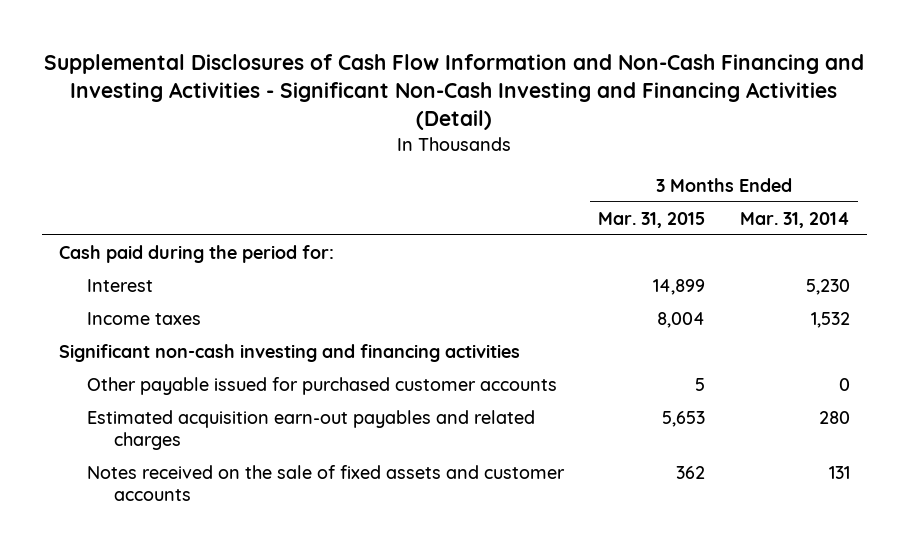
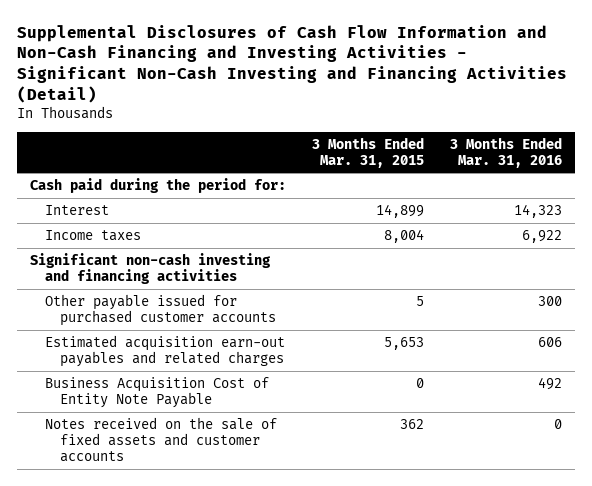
[739,211,850,228] Mar. 31, 2014 -> none
none -> [450,136,563,168] 3 Months Ended Mar. 31, 2016
none -> [44,377,269,409] Business Acquisition Cost of Entity Note Payable

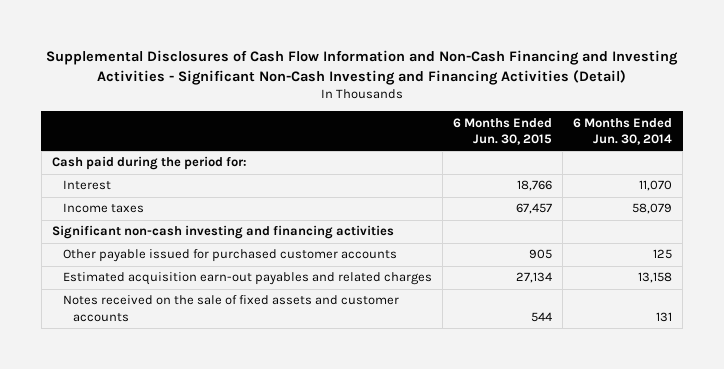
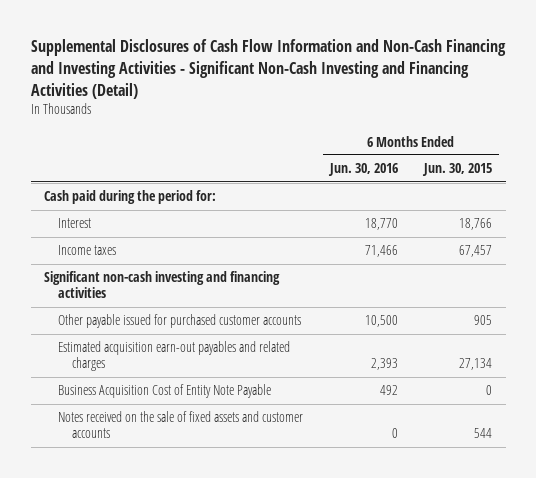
[573,117,673,145] 6 Months Ended Jun. 30, 2014 -> none
none -> [327,163,398,177] Jun. 30, 2016
none -> [57,384,271,399] Business Acquisition Cost of Entity Note Payable

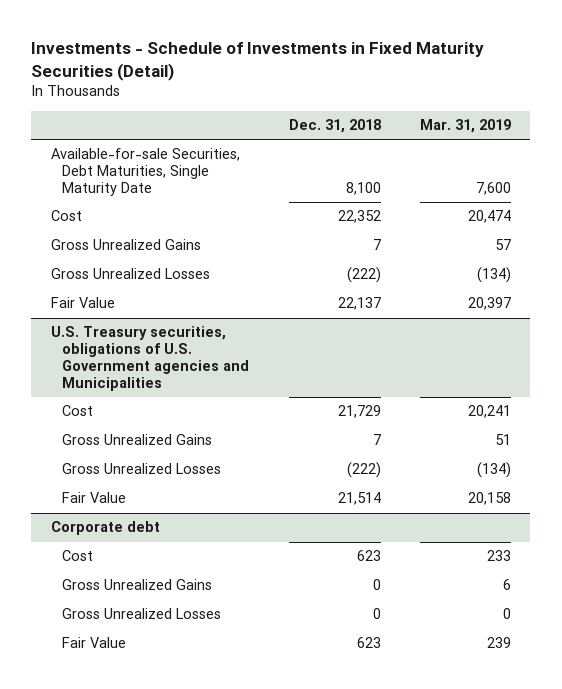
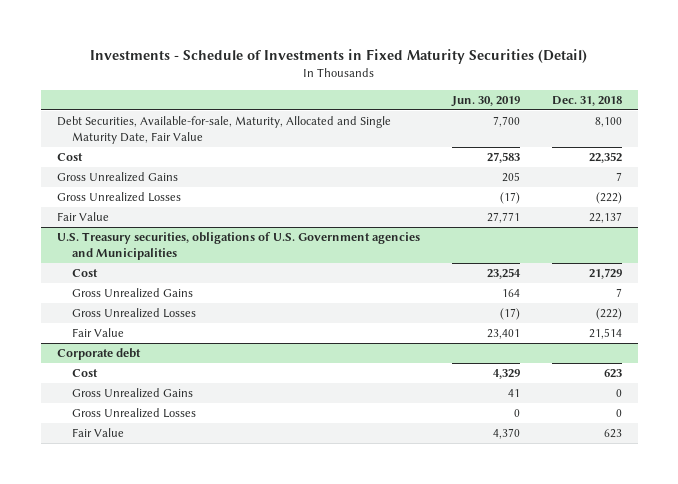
[419,119,511,134] Mar. 31, 2019 -> none
none -> [450,95,520,107] Jun. 30, 2019
[50,148,240,197] Available-for-sale Securities, Debt Maturities, Single Maturity Date -> [56,116,391,145] Debt Securities, Available-for-sale, Maturity, Allocated and Single Maturity Date, Fair Value

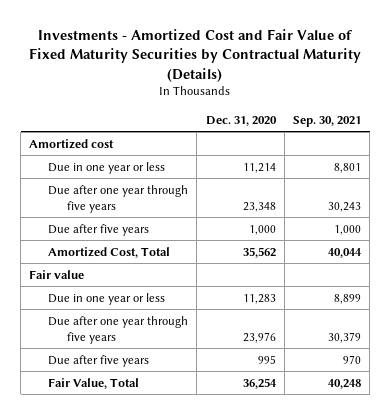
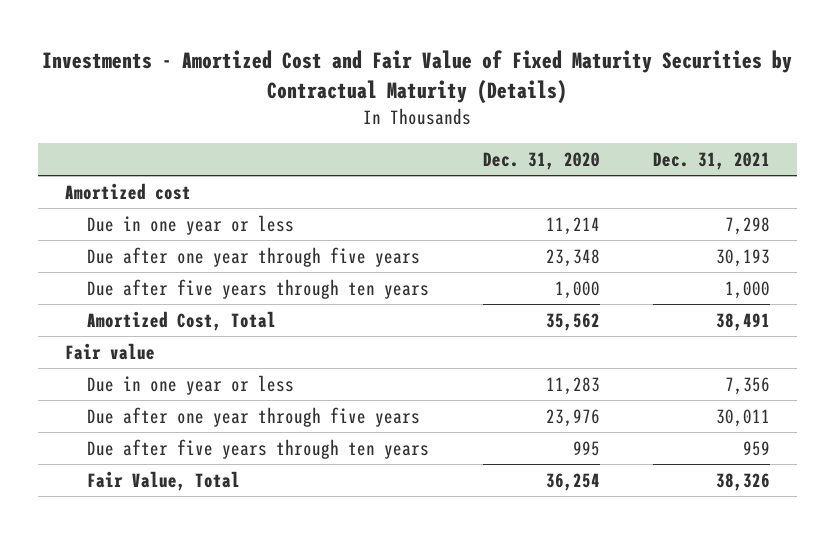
[293,115,362,127] Sep. 30, 2021 -> none
none -> [653,151,771,170] Dec. 31, 2021
[48,223,150,236] Due after five years -> [87,278,430,299] Due after five years through ten years
[48,354,150,367] Due after five years -> [87,438,430,459] Due after five years through ten years

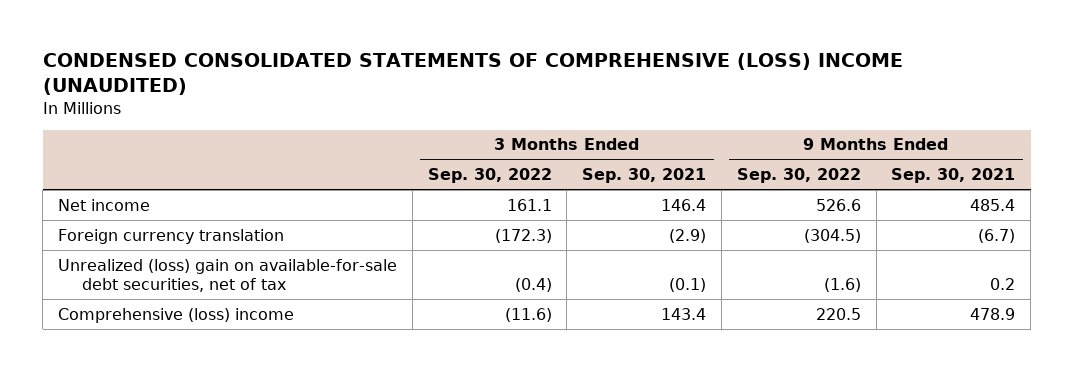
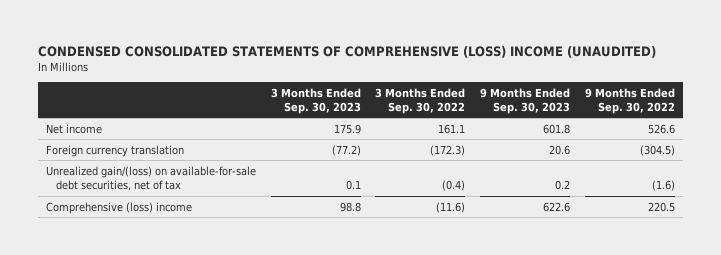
[582,168,707,184] Sep. 30, 2021 -> none
[891,168,1016,184] Sep. 30, 2021 -> none
none -> [270,87,361,114] 3 Months Ended Sep. 30, 2023
none -> [480,87,571,114] 9 Months Ended Sep. 30, 2023
[57,258,397,293] Unrealized (loss) gain on available-for-sale debt securities, net of tax -> [45,165,256,191] Unrealized gain/(loss) on available-for-sale debt securities, net of tax

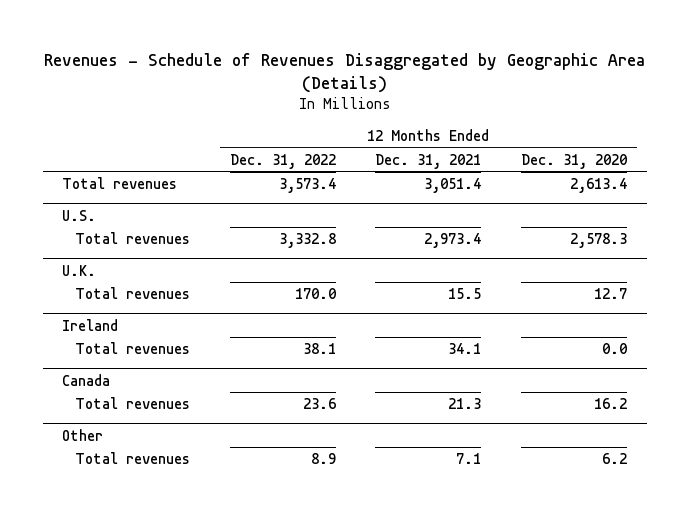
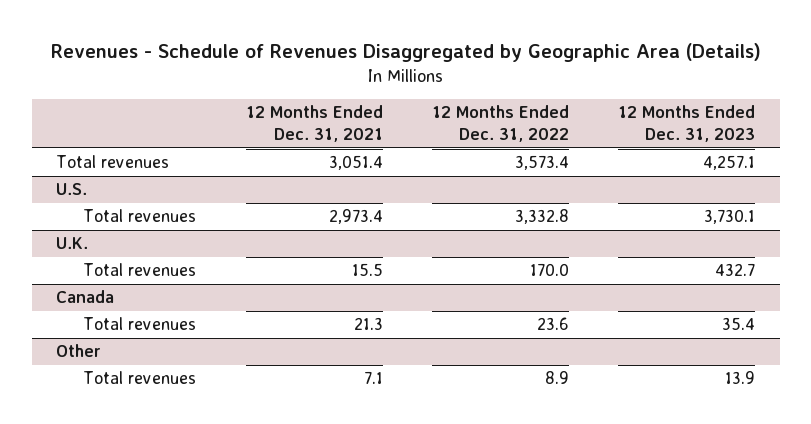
[520,153,627,169] Dec. 31, 2020 -> none
none -> [618,105,756,143] 12 Months Ended Dec. 31, 2023
[62,318,119,331] Ireland -> none
[75,341,191,354] Total revenues -> none

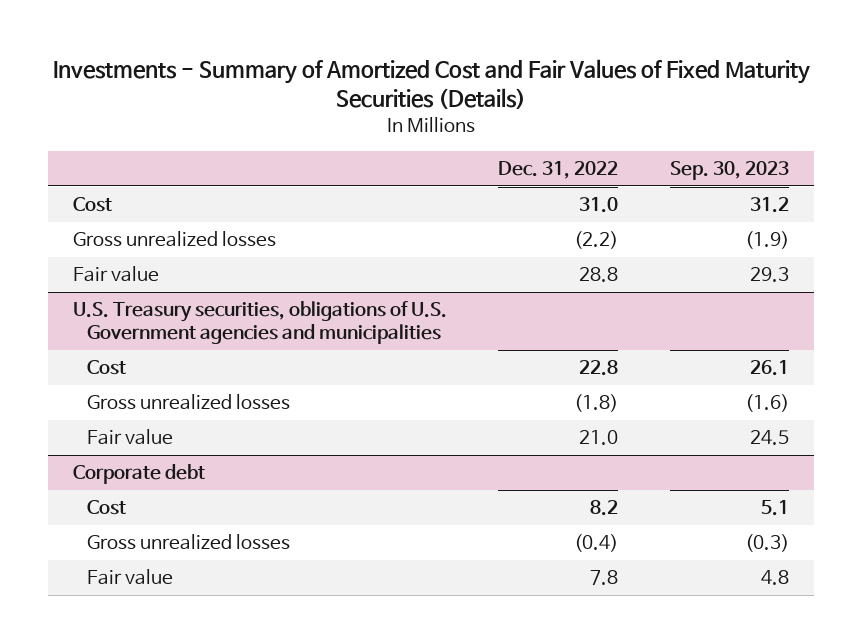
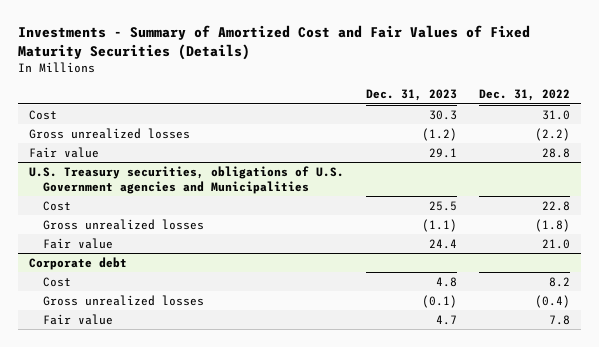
[669,161,789,181] Sep. 30, 2023 -> none
none -> [365,89,457,102] Dec. 31, 2023
[73,301,448,345] U.S. Treasury securities, obligations of U.S. Government agencies and municipalities -> [29,165,345,194] U.S. Treasury securities, obligations of U.S. Government agencies and Municipalities

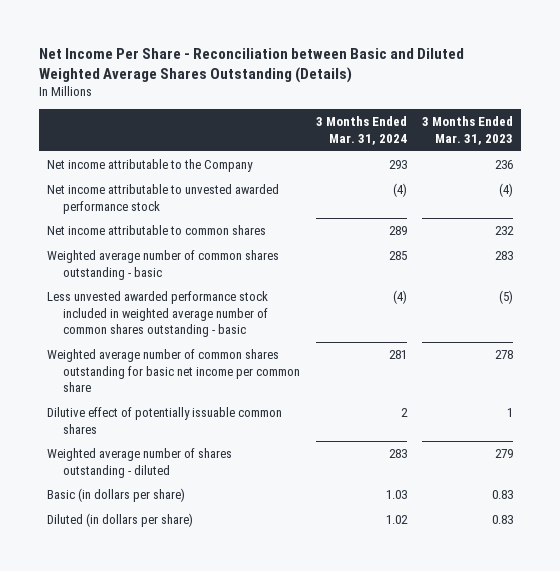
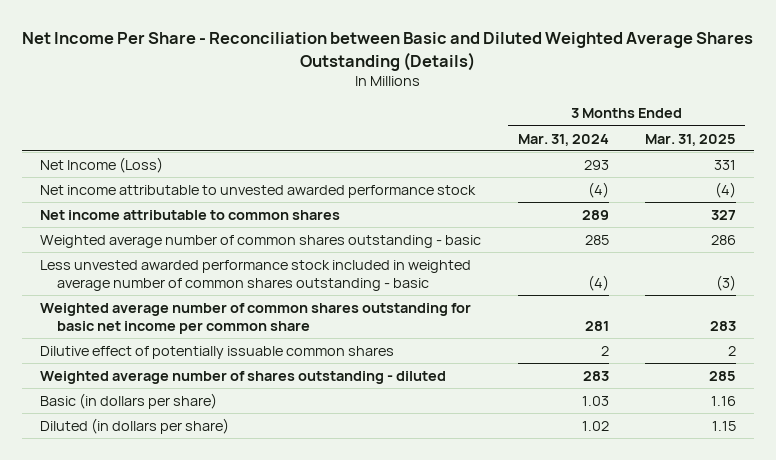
[422,116,514,145] 3 Months Ended Mar. 31, 2023 -> none
none -> [645,133,737,146] Mar. 31, 2025
[46,159,253,173] Net income attributable to the Company -> [40,156,164,173] Net Income (Loss)

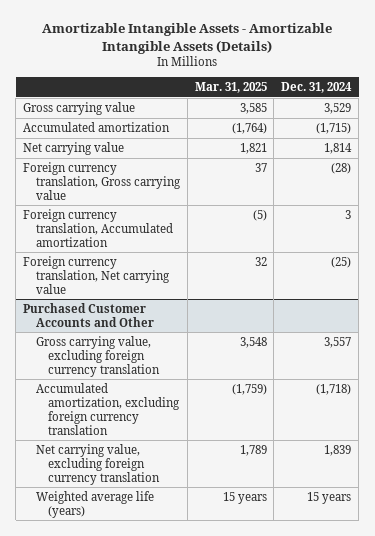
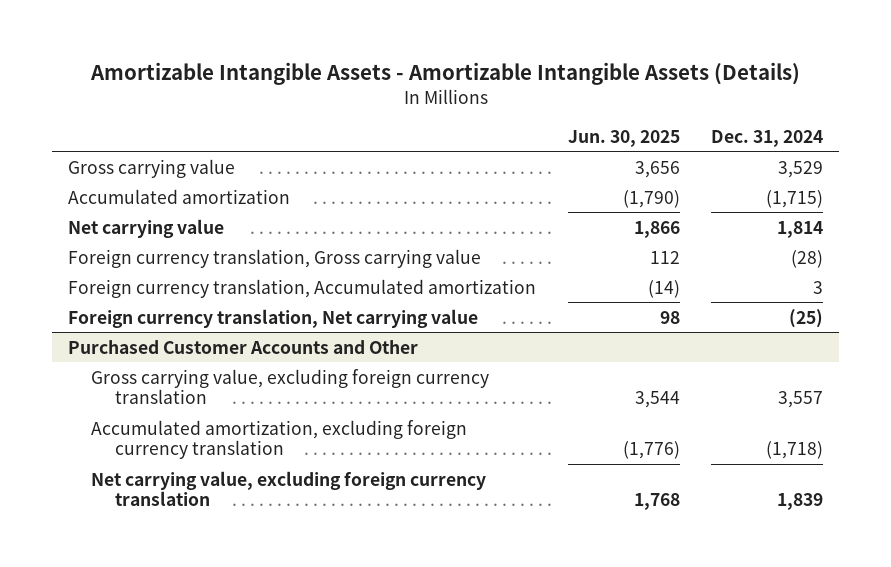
[194,82,267,94] Mar. 31, 2025 -> none
none -> [567,129,680,147] Jun. 30, 2025
[35,490,154,518] Weighted average life (years) -> none

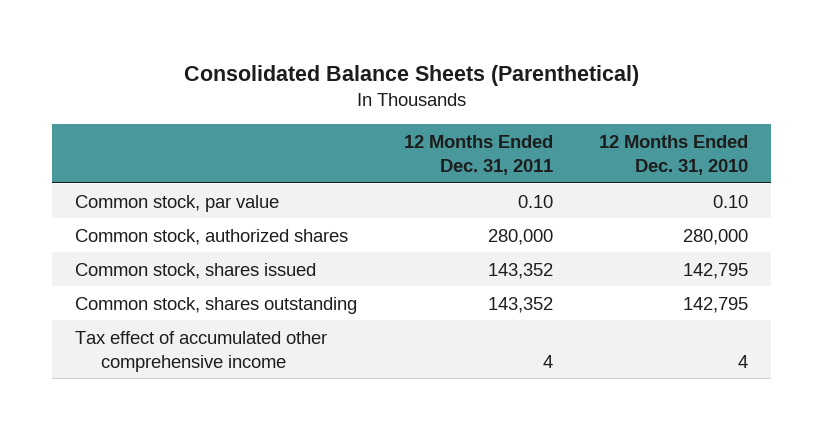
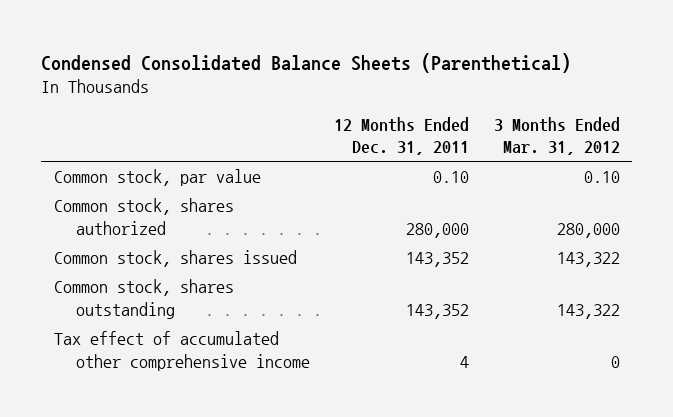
[183,64,639,86] Consolidated Balance Sheets (Parenthetical) -> [41,52,572,73] Condensed Consolidated Balance Sheets (Parenthetical)
[599,134,749,175] 12 Months Ended Dec. 31, 2010 -> none
none -> [493,116,620,156] 3 Months Ended Mar. 31, 2012
[75,228,349,245] Common stock, authorized shares -> [53,198,234,235] Common stock, shares authorized

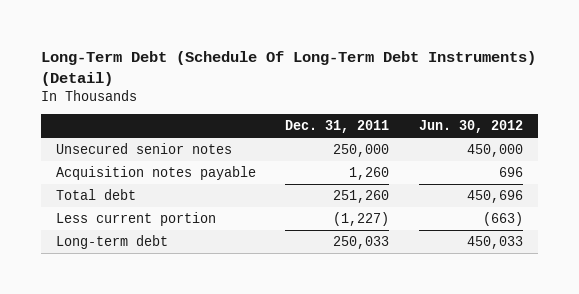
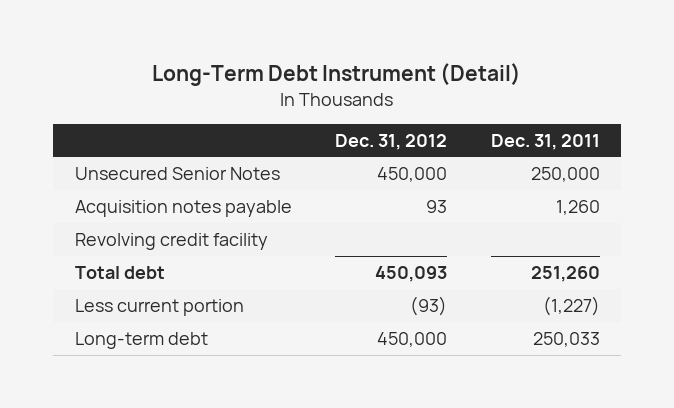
[41,50,537,86] Long-Term Debt (Schedule Of Long-Term Debt Instruments) (Detail) -> [152,63,522,87] Long-Term Debt Instrument (Detail)
[418,120,523,134] Jun. 30, 2012 -> none
none -> [335,133,448,150] Dec. 31, 2012
[55,143,232,155] Unsecured senior notes -> [74,166,280,180] Unsecured Senior Notes
none -> [74,232,268,250] Revolving credit facility

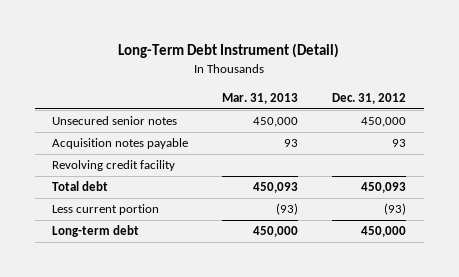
[490,133,600,150] Dec. 31, 2011 -> none
none -> [222,92,299,104] Mar. 31, 2013
[74,166,280,180] Unsecured Senior Notes -> [52,116,178,126] Unsecured senior notes

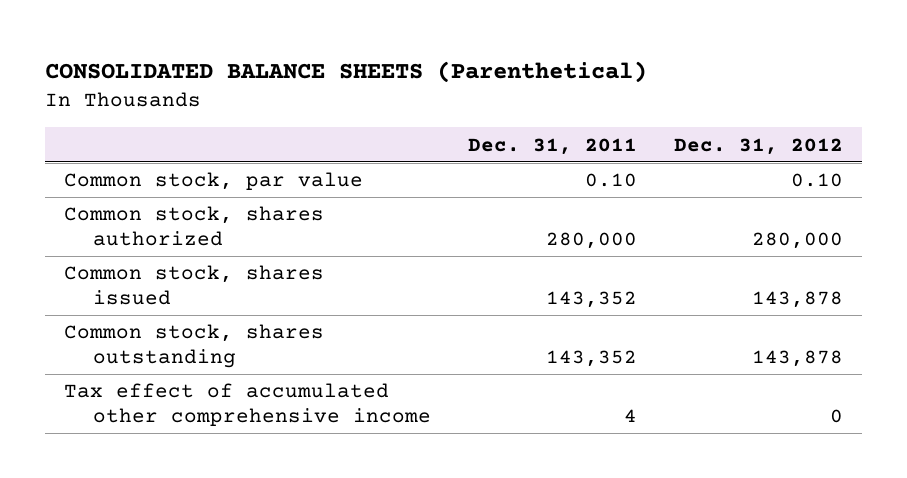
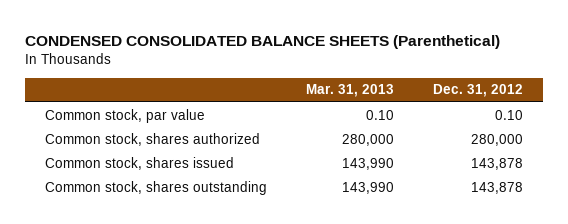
[45,61,648,84] CONSOLIDATED BALANCE SHEETS (Parenthetical) -> [24,34,500,49] CONDENSED CONSOLIDATED BALANCE SHEETS (Parenthetical)
[468,137,638,155] Dec. 31, 2011 -> none
none -> [305,84,394,98] Mar. 31, 2013
[64,383,431,426] Tax effect of accumulated other comprehensive income -> none

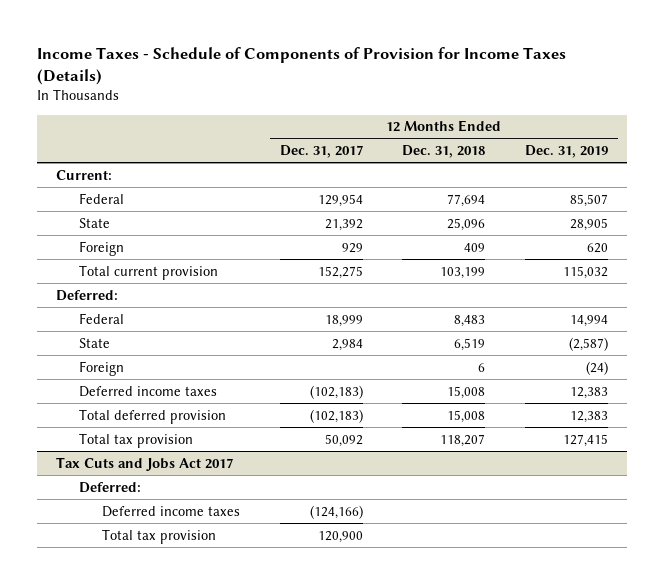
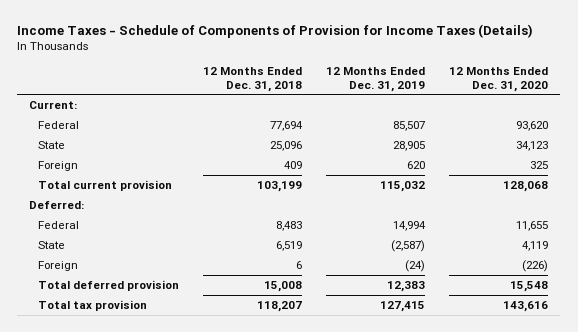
[279,144,363,158] Dec. 31, 2017 -> none
none -> [449,67,549,92] 12 Months Ended Dec. 31, 2020
[79,385,218,397] Deferred income taxes -> none
[56,456,234,471] Tax Cuts and Jobs Act 2017 -> none
[79,481,142,493] Deferred: -> none
[101,505,240,517] Deferred income taxes -> none
[101,528,216,544] Total tax provision -> none

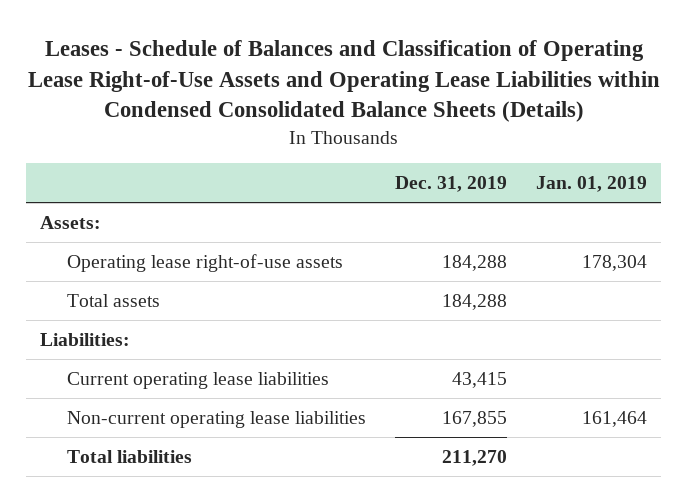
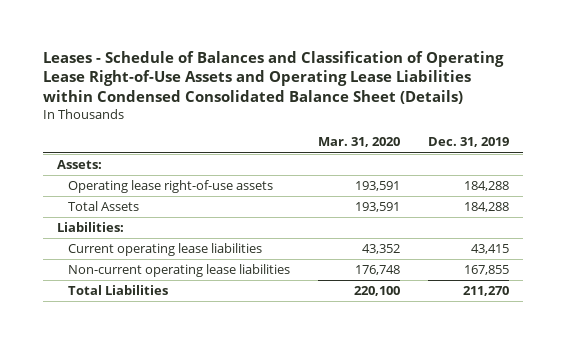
[27,40,660,123] Leases - Schedule of Balances and Classification of Operating Lease Right-of-Use Assets and Operating Lease Liabilities within Condensed Consolidated Balance Sheets (Details) -> [43,50,505,104] Leases - Schedule of Balances and Classification of Operating Lease Right-of-Use Assets and Operating Lease Liabilities within Condensed Consolidated Balance Sheet (Details)
[535,176,647,193] Jan. 01, 2019 -> none
none -> [318,137,401,148] Mar. 31, 2020
[66,293,160,307] Total assets -> [68,201,140,212] Total Assets
[66,449,192,463] Total liabilities -> [68,285,169,296] Total Liabilities

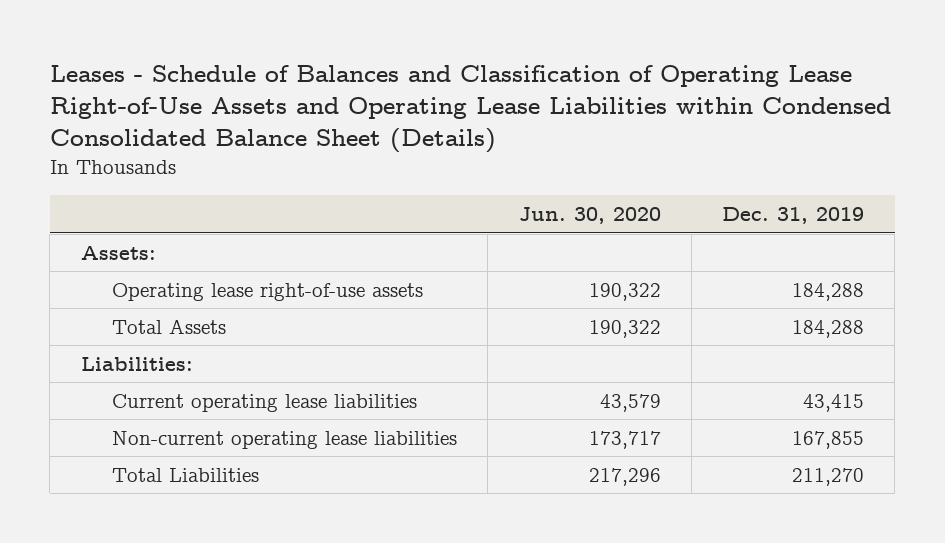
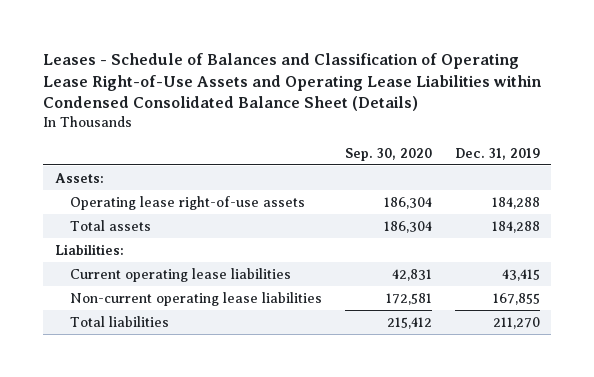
[518,206,661,224] Jun. 30, 2020 -> none
none -> [344,147,432,161] Sep. 30, 2020
[112,318,227,334] Total Assets -> [69,219,151,231] Total assets
[112,467,260,482] Total Liabilities -> [69,315,169,327] Total liabilities

